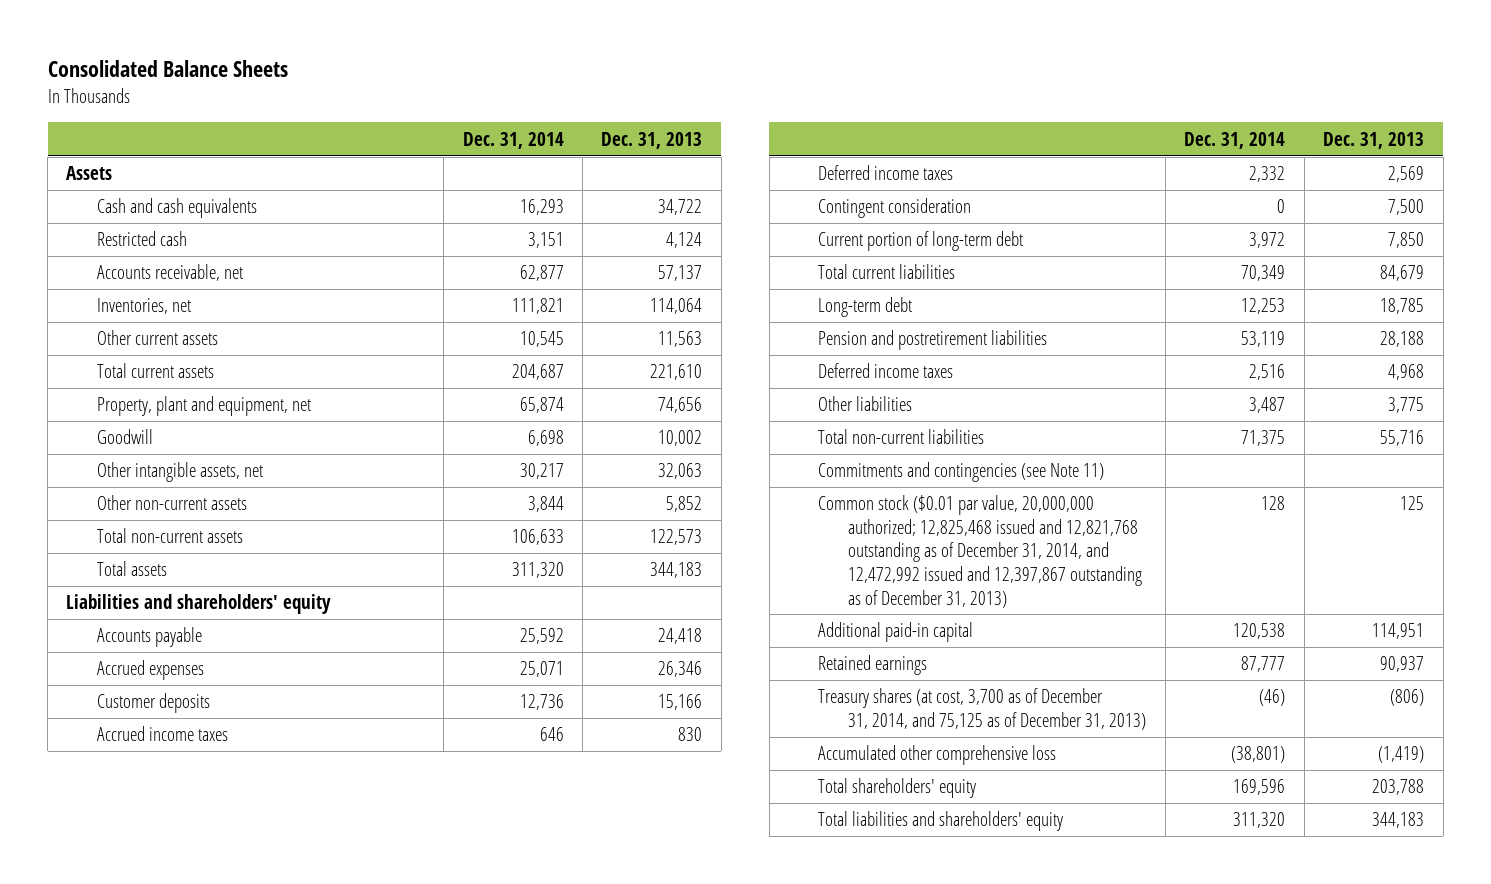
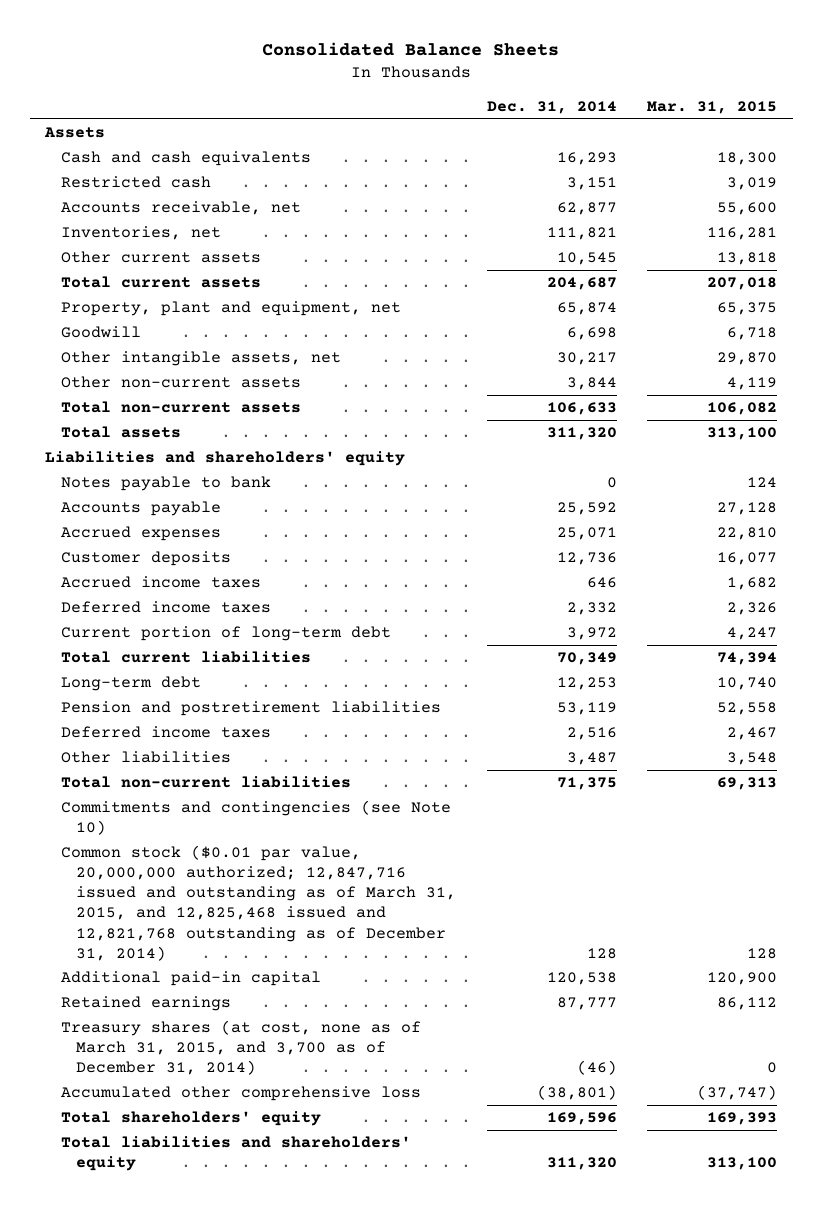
[601,131,703,149] Dec. 31, 2013 -> none
none -> [647,100,778,114] Mar. 31, 2015
none -> [60,476,271,492] Notes payable to bank
[818,198,972,219] Contingent consideration -> none
[818,462,1105,483] Commitments and contingencies (see Note 11) -> [60,800,451,836] Commitments and contingencies (see Note 10)
[818,495,1143,608] Common stock ($0.01 par value, 20,000,000 authorized; 12,825,468 issued and 12,821,768 outstanding as of December 31, 2014, and 12,472,992 issued and 12,397,867 outstanding as of December 31, 2013) -> [60,845,456,961] Common stock ($0.01 par value, 20,000,000 authorized; 12,847,716 issued and outstanding as of March 31, 2015, and 12,825,468 issued and 12,821,768 outstanding as of December 31, 2014)
[818,688,1147,730] Treasury shares (at cost, 3,700 as of December 31, 2014, and 75,125 as of December 31, 2013) -> [60,1020,421,1076] Treasury shares (at cost, none as of March 31, 2015, and 3,700 as of December 31, 2014)

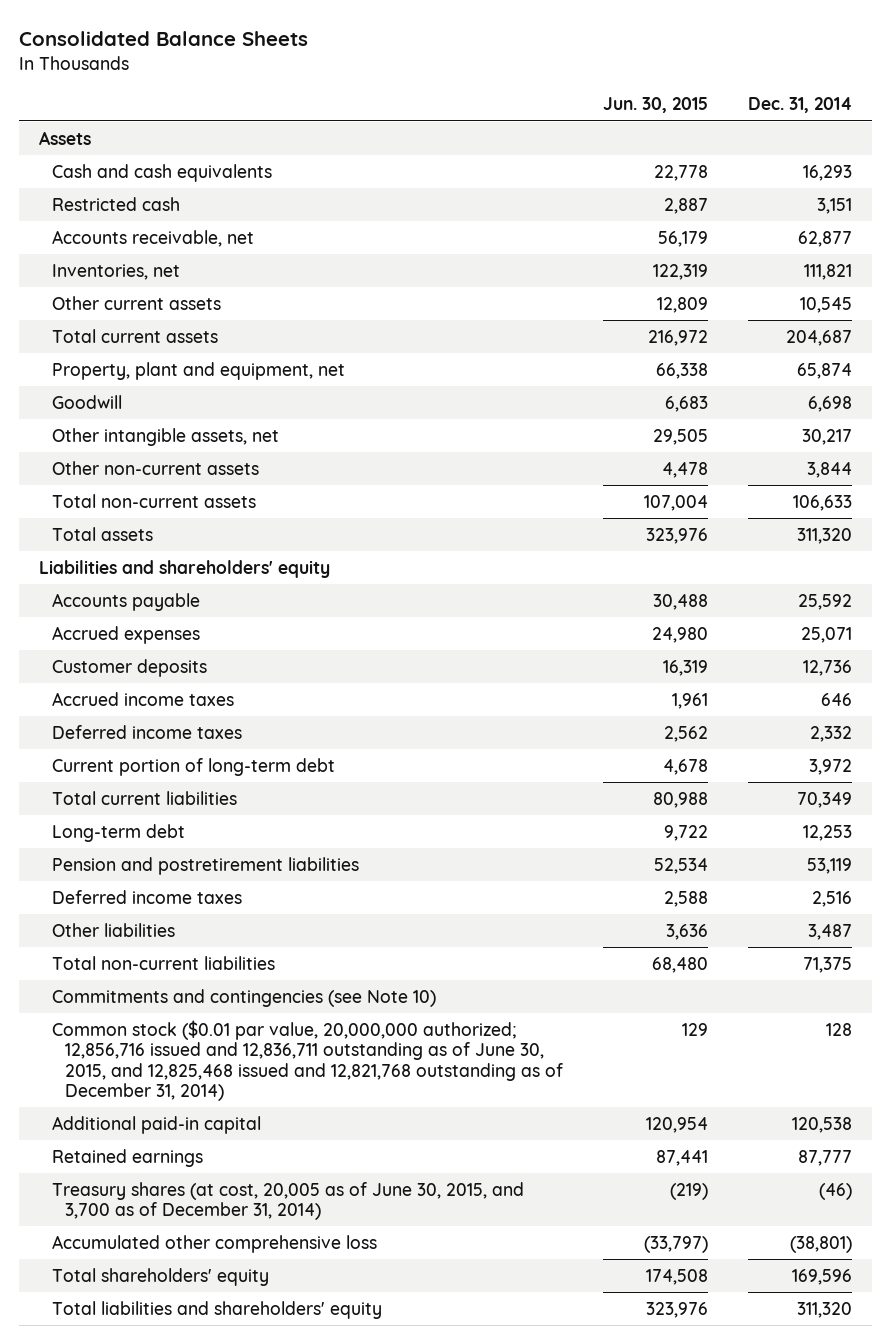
[647,100,778,114] Mar. 31, 2015 -> none
none -> [602,97,708,114] Jun. 30, 2015
[60,476,271,492] Notes payable to bank -> none
[60,845,456,961] Common stock ($0.01 par value, 20,000,000 authorized; 12,847,716 issued and outstanding as of March 31, 2015, and 12,825,468 issued and 12,821,768 outstanding as of December 31, 2014) -> [51,1019,563,1101] Common stock ($0.01 par value, 20,000,000 authorized; 12,856,716 issued and 12,836,711 outstanding as of June 30, 2015, and 12,825,468 issued and 12,821,768 outstanding as of December 31, 2014)
[60,1020,421,1076] Treasury shares (at cost, none as of March 31, 2015, and 3,700 as of December 31, 2014) -> [51,1181,524,1221] Treasury shares (at cost, 20,005 as of June 30, 2015, and 3,700 as of December 31, 2014)

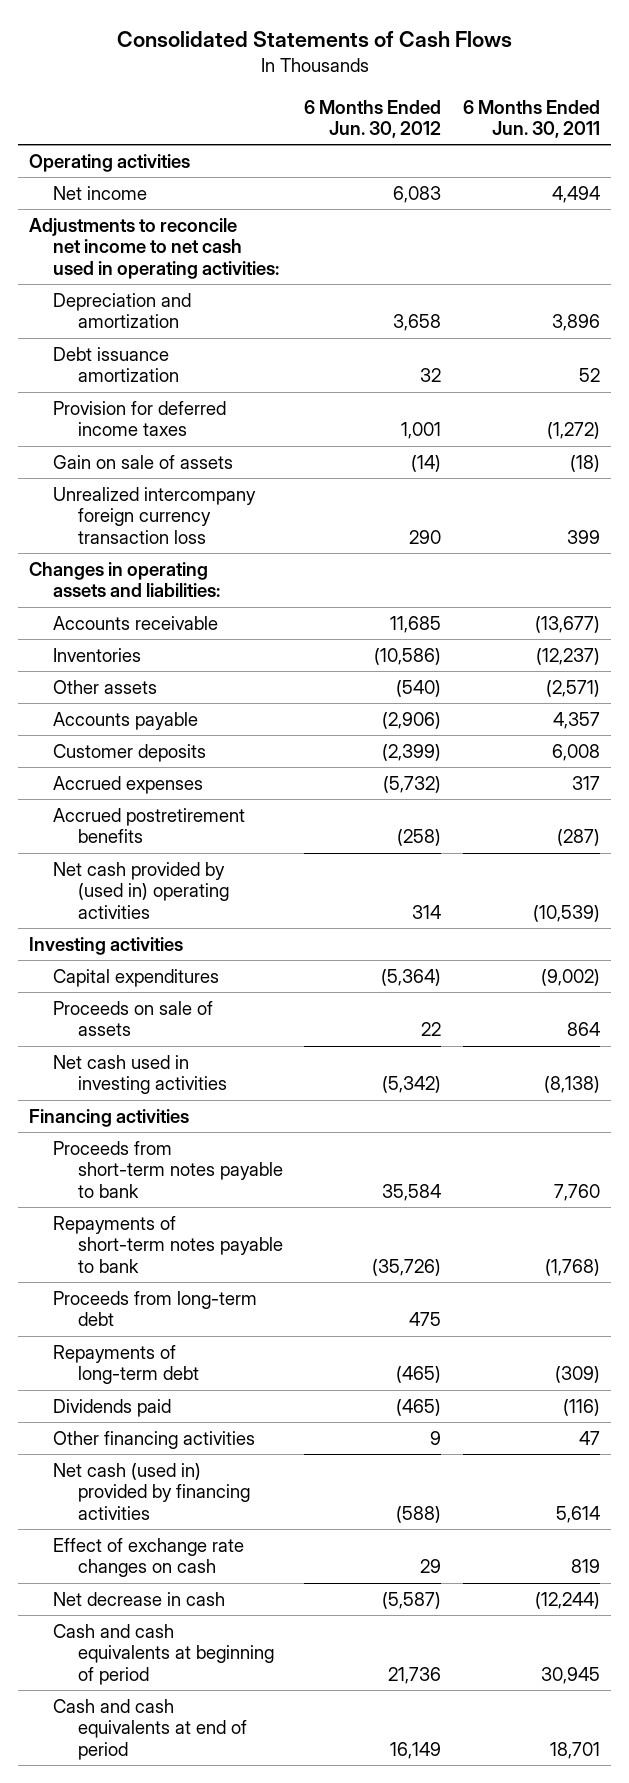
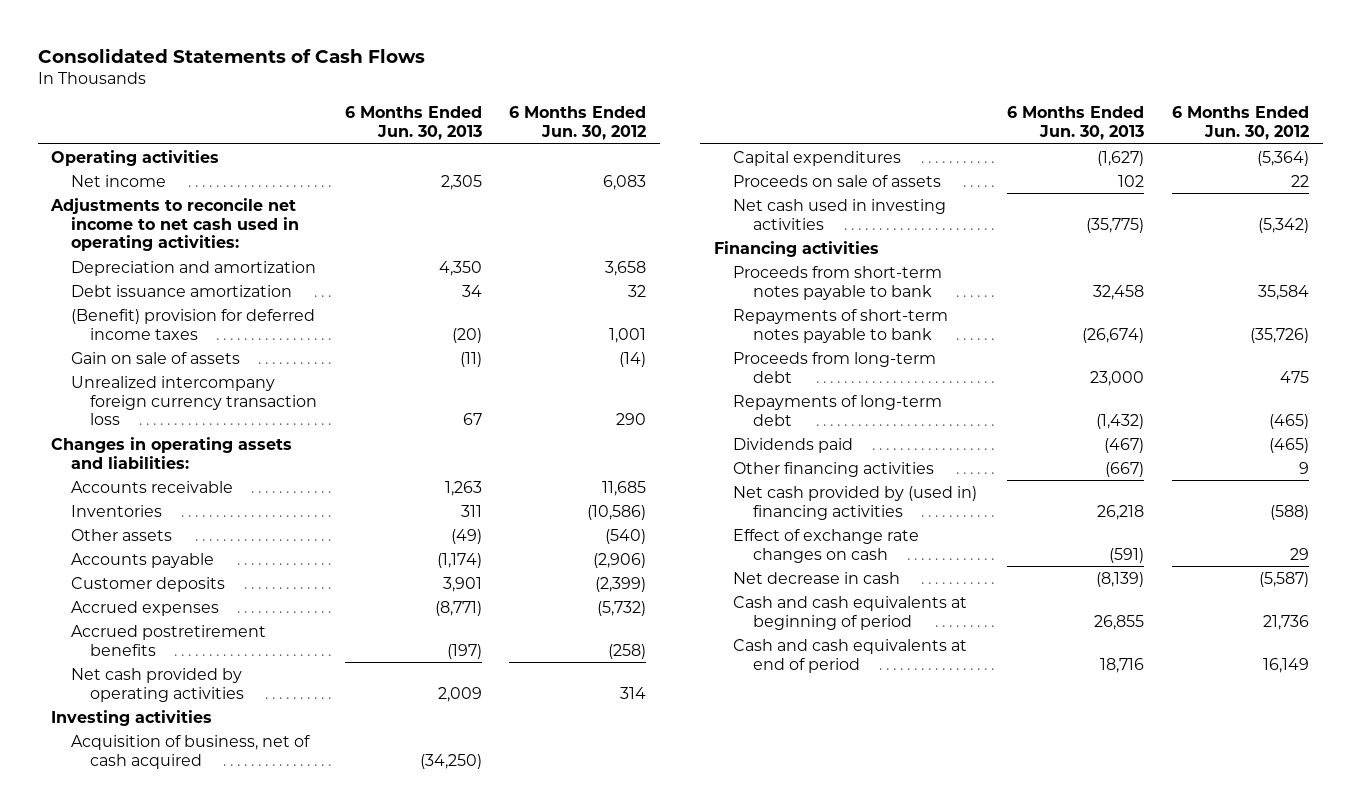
[462,99,600,139] 6 Months Ended Jun. 30, 2011 -> none
none -> [344,106,482,141] 6 Months Ended Jun. 30, 2013
[53,400,227,437] Provision for deferred income taxes -> [70,308,315,340] (Benefit) provision for deferred income taxes
[53,861,229,919] Net cash provided by (used in) operating activities -> [70,667,245,702] Net cash provided by operating activities
none -> [70,734,310,769] Acquisition of business, net of cash acquired
[53,1462,250,1520] Net cash (used in) provided by financing activities -> [733,485,978,520] Net cash provided by (used in) financing activities

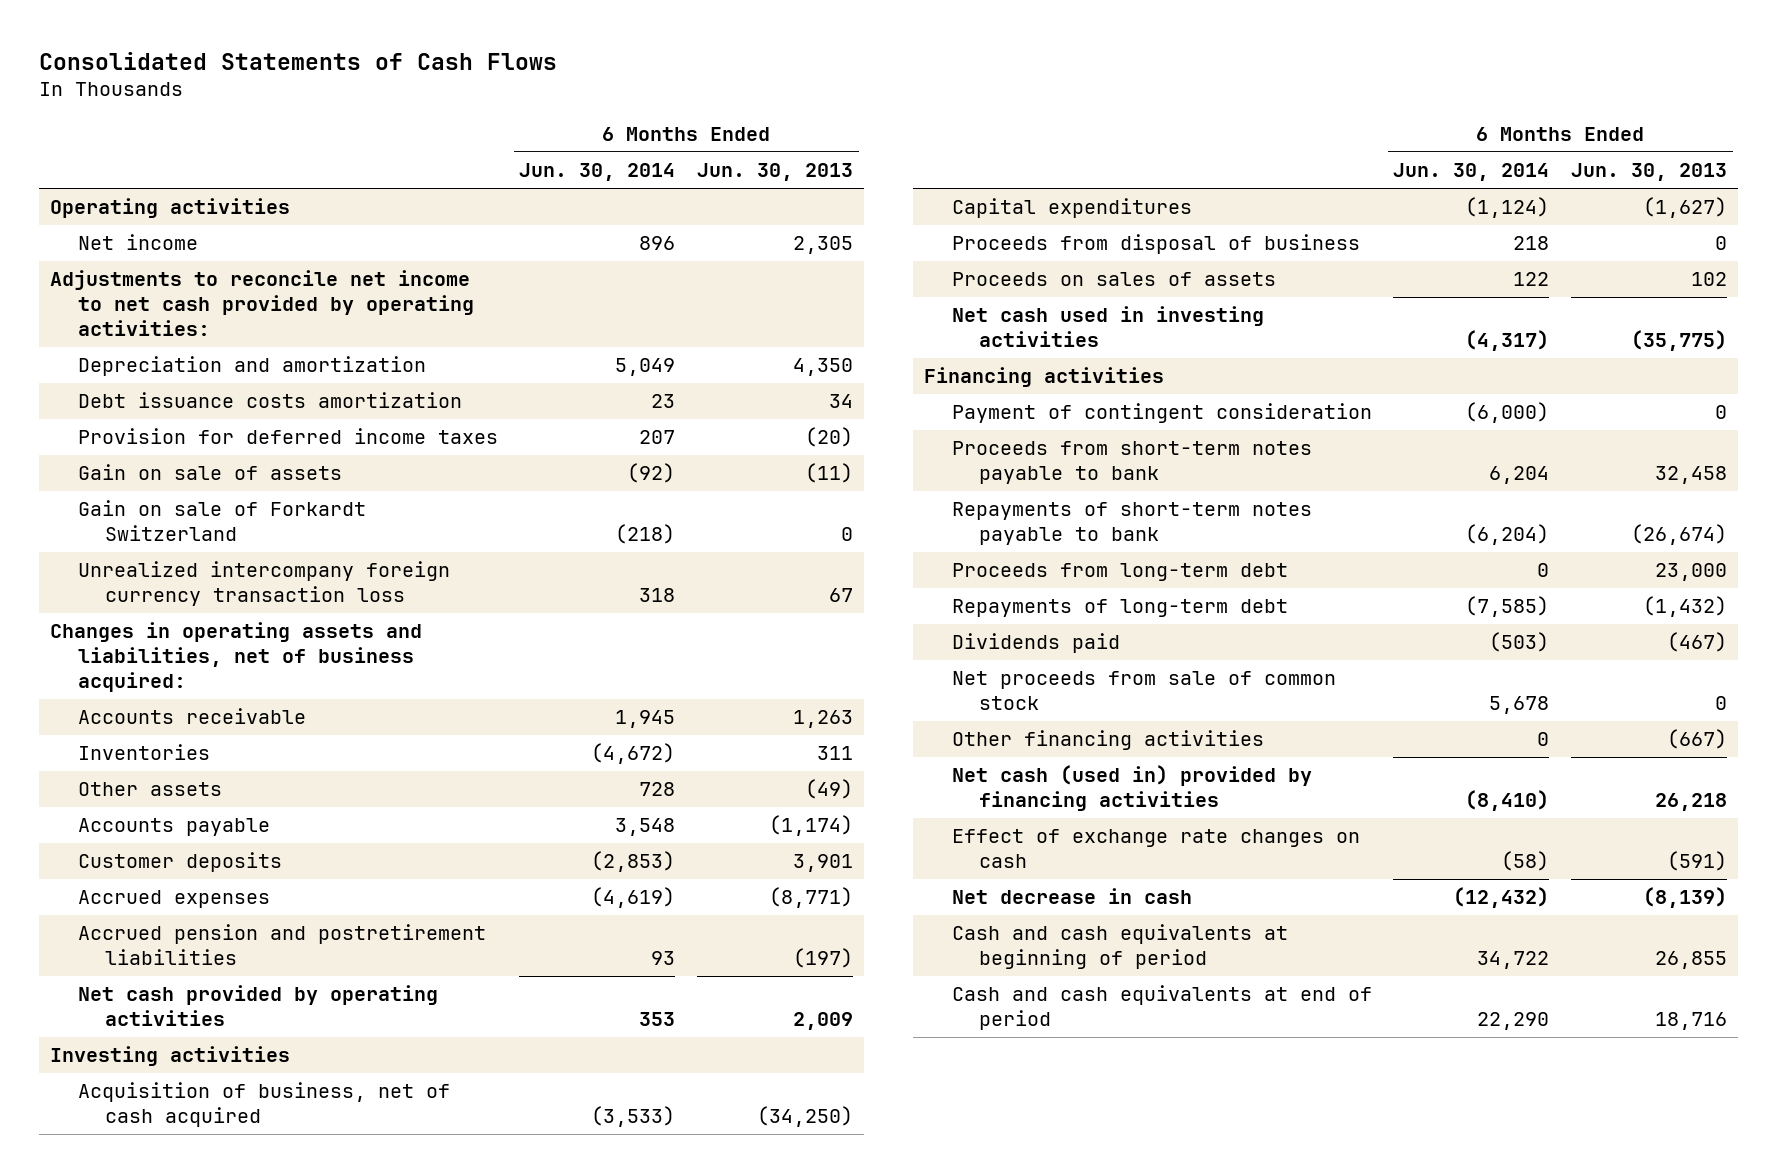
[509,106,647,141] 6 Months Ended Jun. 30, 2012 -> none
none -> [519,163,676,182] Jun. 30, 2014
[50,197,299,252] Adjustments to reconcile net income to net cash used in operating activities: -> [50,270,474,337] Adjustments to reconcile net income to net cash provided by operating activities:
[70,284,292,297] Debt issuance amortization -> [77,392,462,409] Debt issuance costs amortization
[70,308,315,340] (Benefit) provision for deferred income taxes -> [77,428,498,445] Provision for deferred income taxes
none -> [77,500,366,542] Gain on sale of Forkardt Switzerland
[51,436,293,469] Changes in operating assets and liabilities: -> [50,622,423,693] Changes in operating assets and liabilities, net of business acquired:
[70,624,266,656] Accrued postretirement benefits -> [77,924,486,966] Accrued pension and postretirement liabilities
none -> [951,234,1360,255] Proceeds from disposal of business
[733,174,942,187] Proceeds on sale of assets -> [951,272,1276,287] Proceeds on sales of assets
none -> [951,403,1372,424] Payment of contingent consideration
none -> [951,671,1336,711] Net proceeds from sale of common stock
[733,485,978,520] Net cash provided by (used in) financing activities -> [951,765,1312,812] Net cash (used in) provided by financing activities

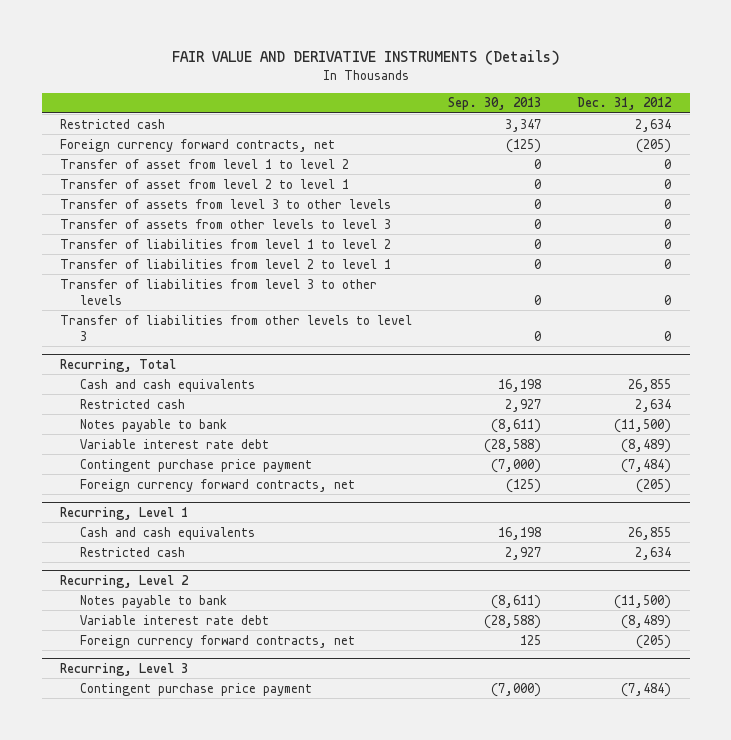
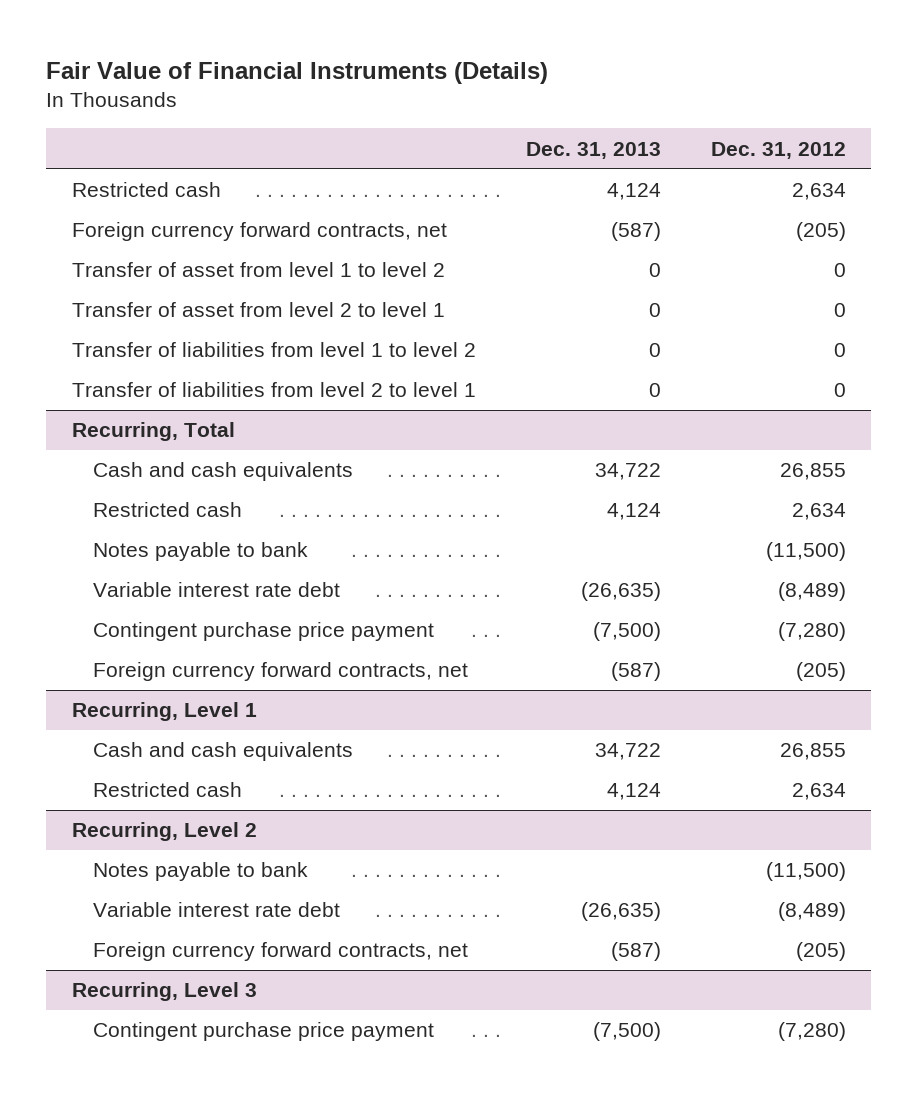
[171,49,560,65] FAIR VALUE AND DERIVATIVE INSTRUMENTS (Details) -> [46,61,549,84] Fair Value of Financial Instruments (Details)
[448,97,542,111] Sep. 30, 2013 -> none
none -> [525,141,661,159] Dec. 31, 2013
[59,198,391,209] Transfer of assets from level 3 to other levels -> none
[59,218,391,229] Transfer of assets from other levels to level 3 -> none
[59,278,377,305] Transfer of liabilities from level 3 to other levels -> none
[59,314,412,341] Transfer of liabilities from other levels to level 3 -> none
[621,458,672,473] (7,484) -> [777,622,846,642] (7,280)
[621,682,672,697] (7,484) -> [777,1022,846,1042] (7,280)

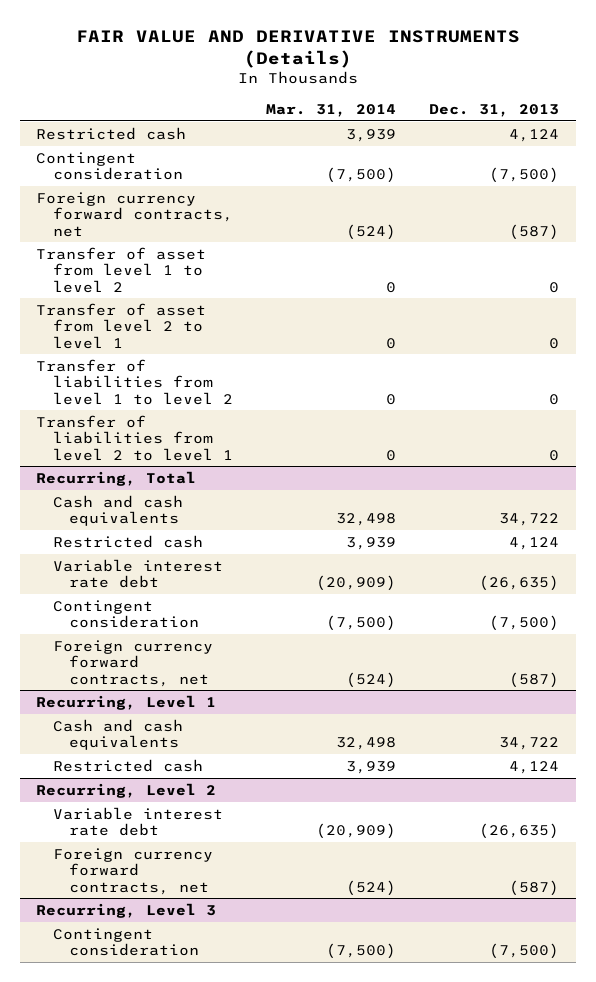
[46,61,549,84] Fair Value of Financial Instruments (Details) -> [75,29,520,68] FAIR VALUE AND DERIVATIVE INSTRUMENTS (Details)
[710,141,846,159] Dec. 31, 2012 -> none
none -> [265,103,396,117] Mar. 31, 2014
none -> [36,151,183,181] Contingent consideration
[93,542,309,562] Notes payable to bank -> none
[93,622,435,642] Contingent purchase price payment -> [52,599,199,629] Contingent consideration
[93,862,309,882] Notes payable to bank -> none
[93,1022,435,1042] Contingent purchase price payment -> [52,927,199,957] Contingent consideration

